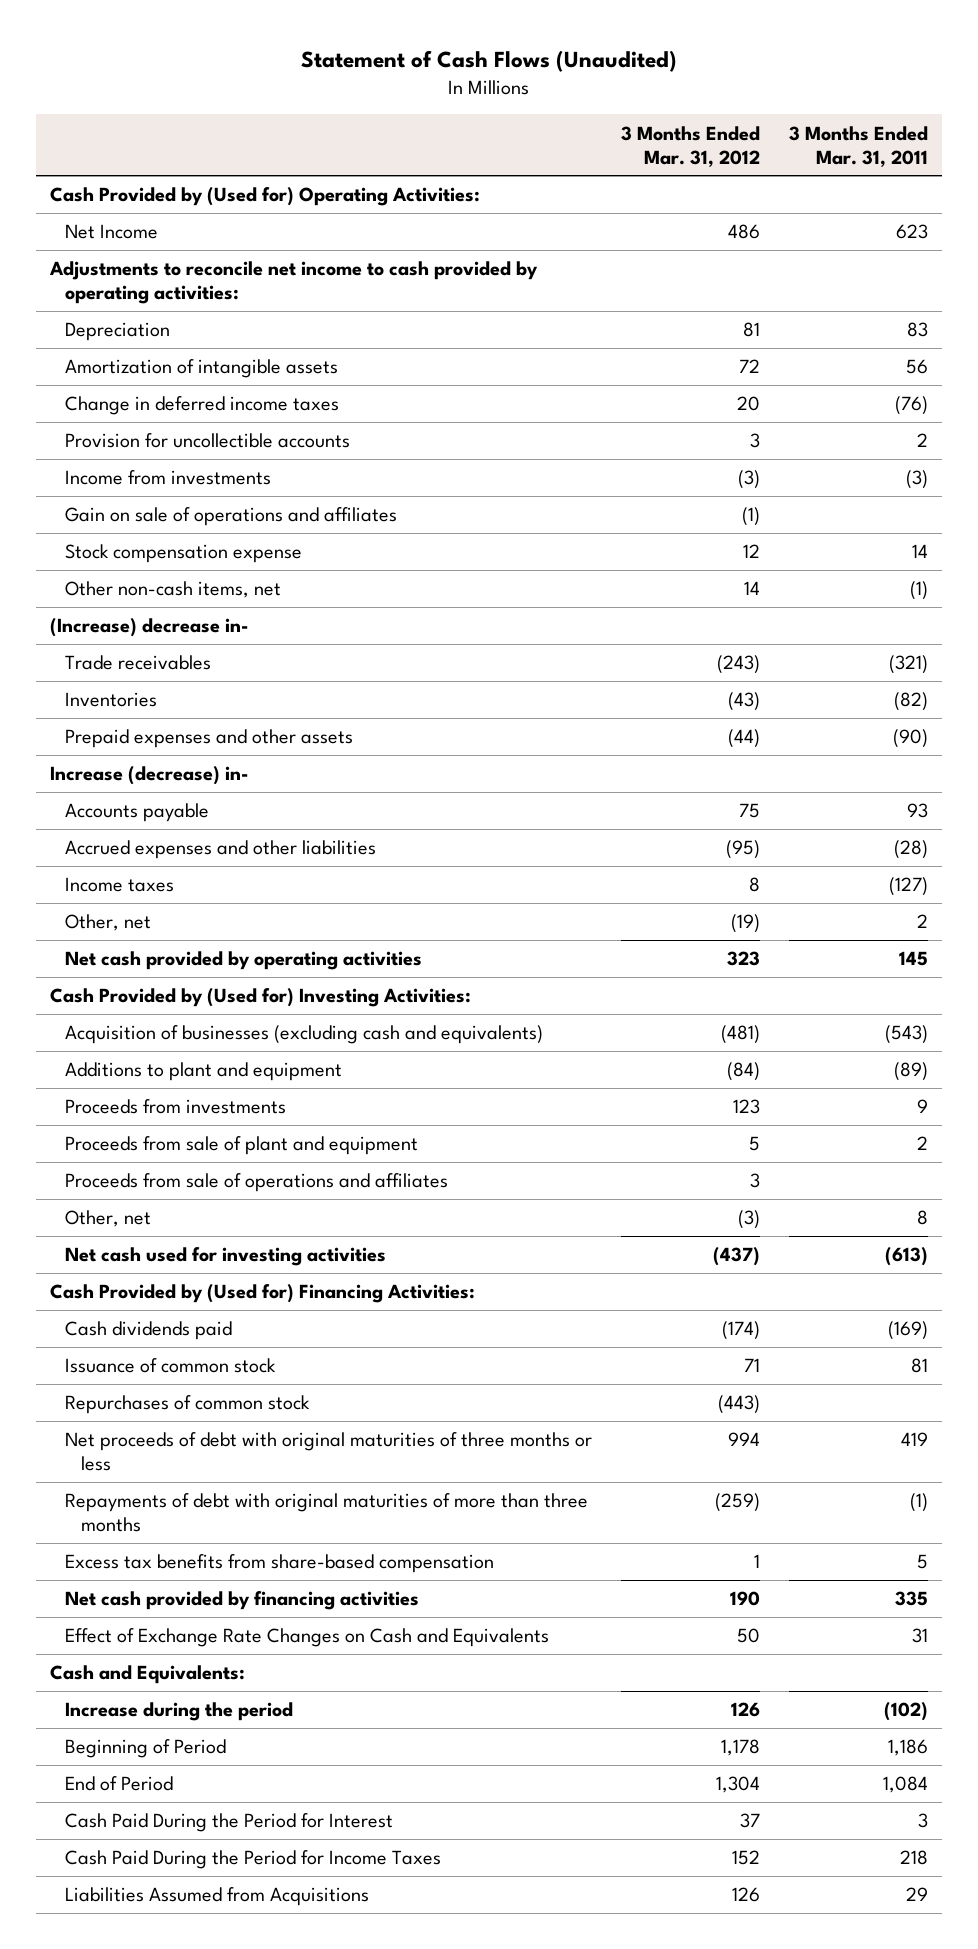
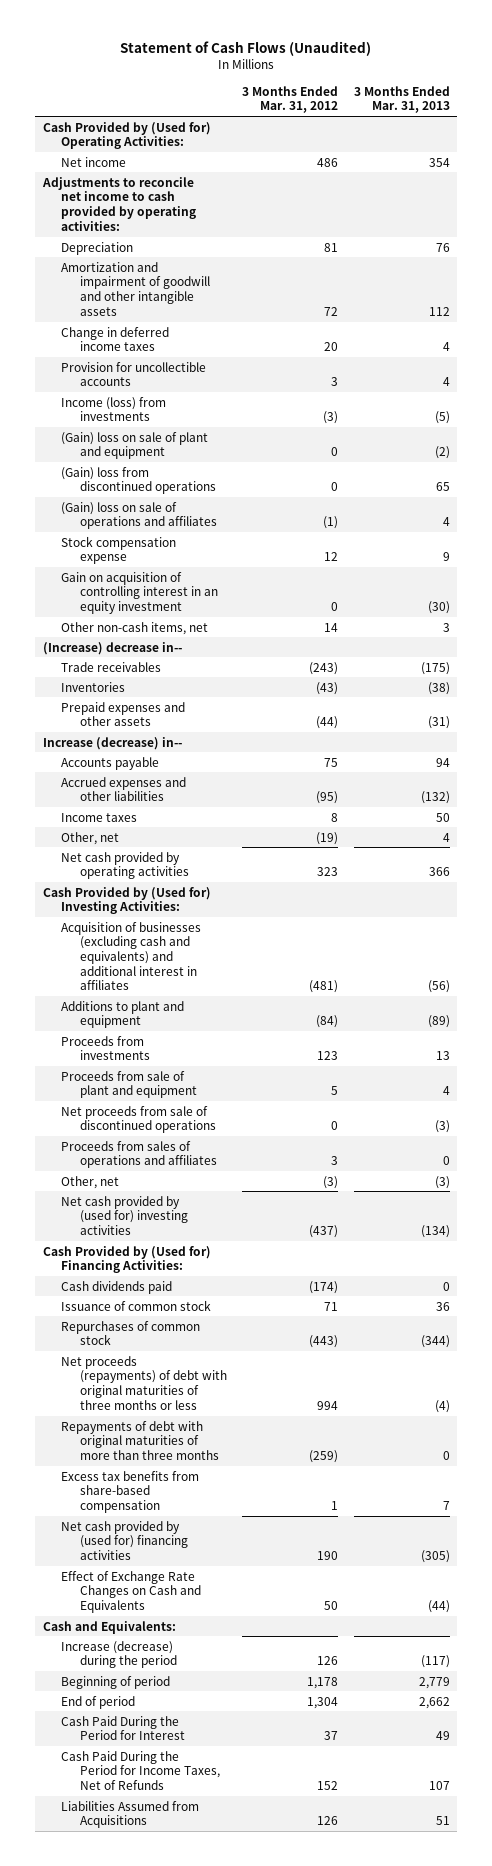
[789,125,929,167] 3 Months Ended Mar. 31, 2011 -> none
none -> [353,85,450,114] 3 Months Ended Mar. 31, 2013
[65,224,159,240] Net Income -> [61,156,127,167] Net income
[65,359,339,379] Amortization of intangible assets -> [61,261,211,316] Amortization and impairment of goodwill and other intangible assets
[65,470,272,486] Income from investments -> [61,396,167,422] Income (loss) from investments
none -> [61,431,209,460] (Gain) loss on sale of plant and equipment
none -> [61,466,217,495] (Gain) loss from discontinued operations
[65,507,398,527] Gain on sale of operations and affiliates -> [61,501,218,530] (Gain) loss on sale of operations and affiliates
none -> [61,571,219,614] Gain on acquisition of controlling interest in an equity investment
[50,618,250,638] (Increase) decrease in- -> [42,641,182,655] (Increase) decrease in--
[50,766,250,786] Increase (decrease) in- -> [42,736,182,750] Increase (decrease) in--
[65,1025,544,1045] Acquisition of businesses (excluding cash and equivalents) -> [61,921,202,991] Acquisition of businesses (excluding cash and equivalents) and additional interest in affiliates
none -> [61,1105,217,1134] Net proceeds from sale of discontinued operations
[65,1173,449,1193] Proceeds from sale of operations and affiliates -> [61,1140,218,1169] Proceeds from sales of operations and affiliates
[65,1247,387,1267] Net cash used for investing activities -> [61,1195,189,1235] Net cash provided by (used for) investing activities
[65,1432,593,1472] Net proceeds of debt with original maturities of three months or less -> [61,1355,228,1410] Net proceeds (repayments) of debt with original maturities of three months or less
[65,1591,420,1611] Net cash provided by financing activities -> [61,1520,189,1560] Net cash provided by (used for) financing activities
[65,1702,294,1722] Increase during the period -> [61,1640,178,1669] Increase (decrease) during the period
[65,1739,227,1759] Beginning of Period -> [61,1675,171,1689] Beginning of period
[65,1776,174,1792] End of Period -> [61,1695,136,1709] End of period
[65,1850,442,1870] Cash Paid During the Period for Income Taxes -> [61,1750,221,1790] Cash Paid During the Period for Income Taxes, Net of Refunds

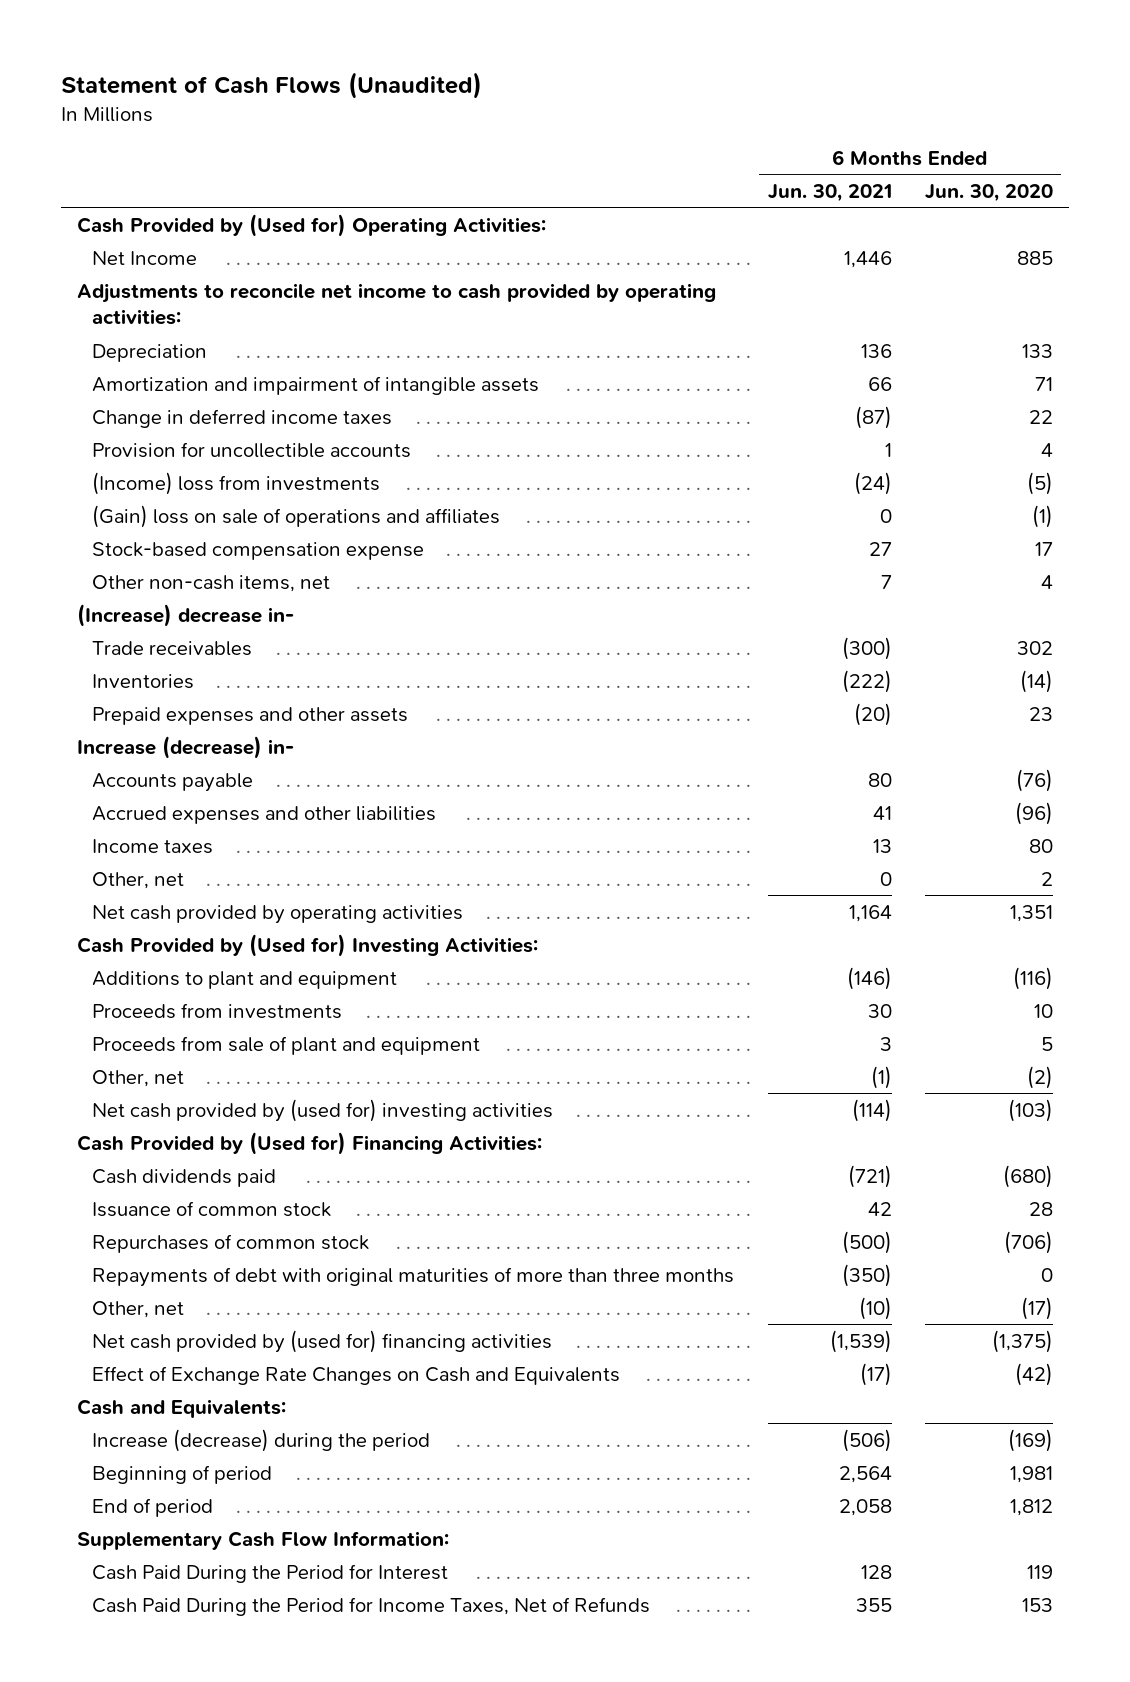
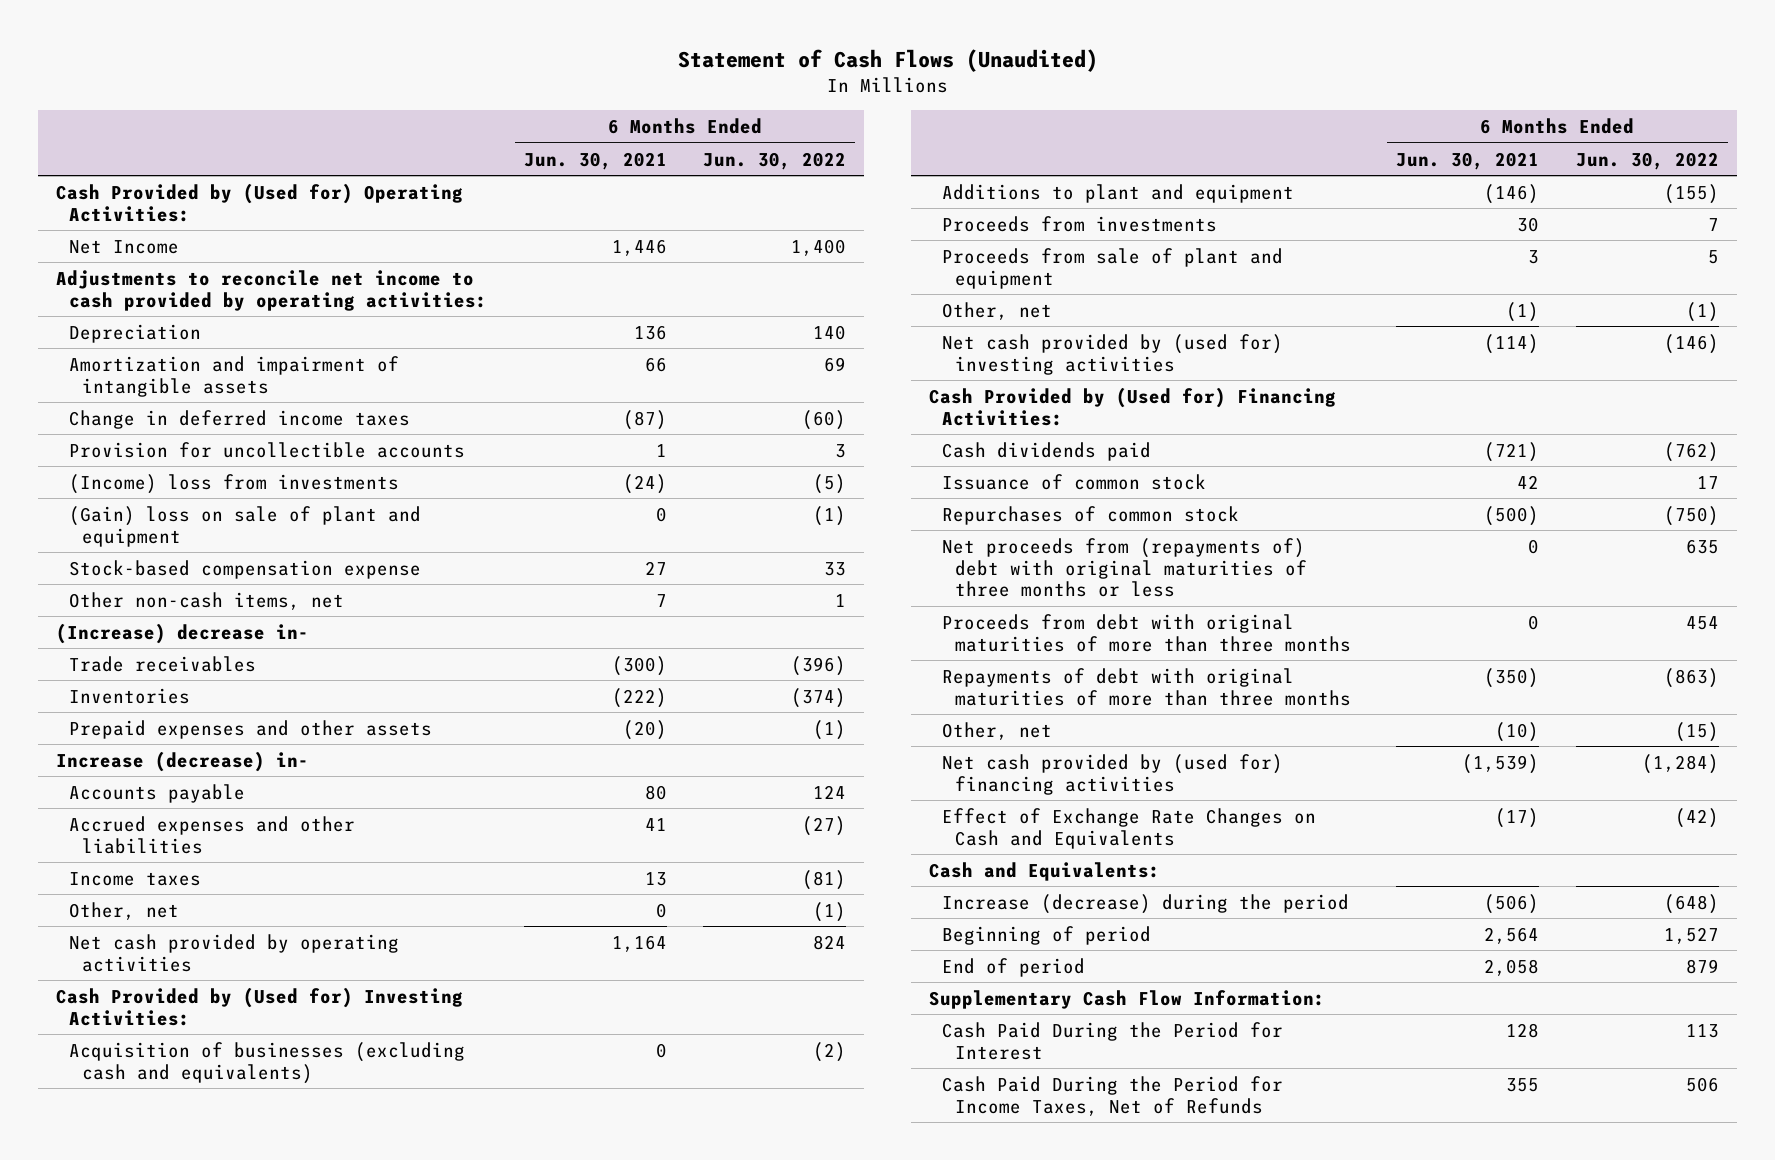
[924,183,1053,202] Jun. 30, 2020 -> none
none -> [703,151,847,170] Jun. 30, 2022
[92,504,501,528] (Gain) loss on sale of operations and affiliates -> [69,505,422,547] (Gain) loss on sale of plant and equipment
none -> [69,1041,466,1084] Acquisition of businesses (excluding cash and equivalents)
none -> [941,537,1307,598] Net proceeds from (repayments of) debt with original maturities of three months or less
none -> [941,613,1351,652] Proceeds from debt with original maturities of more than three months

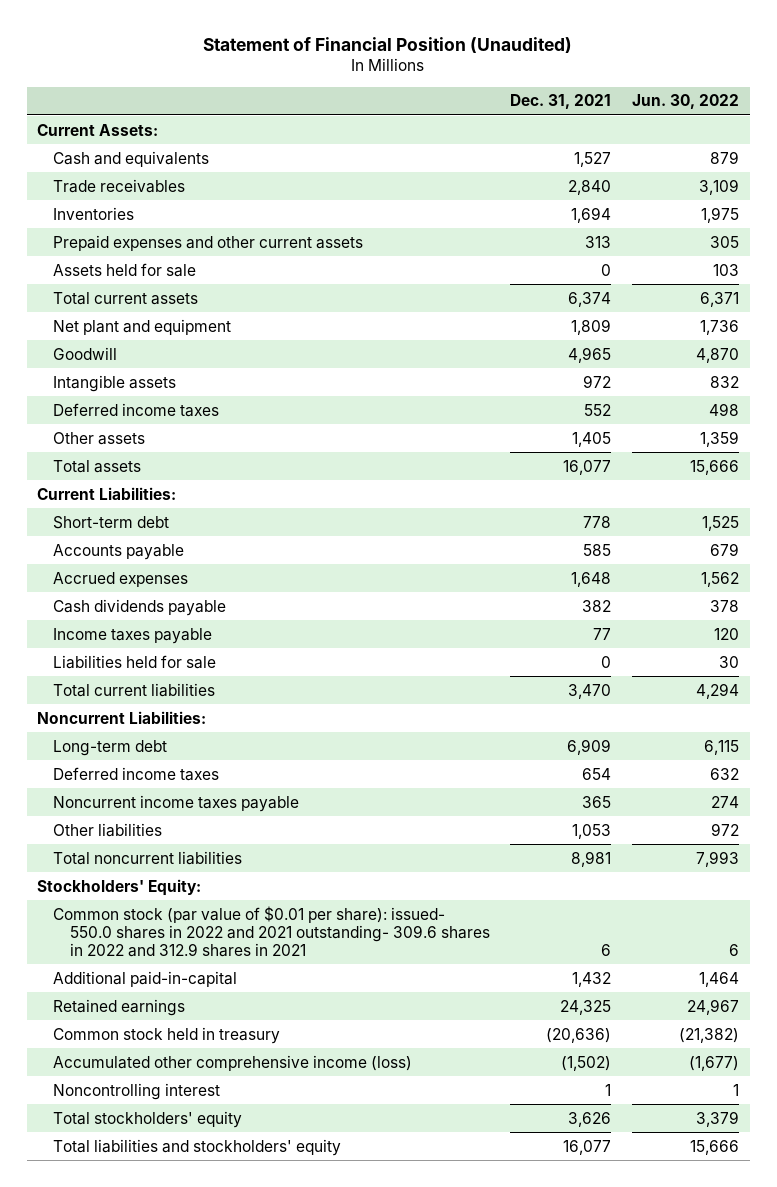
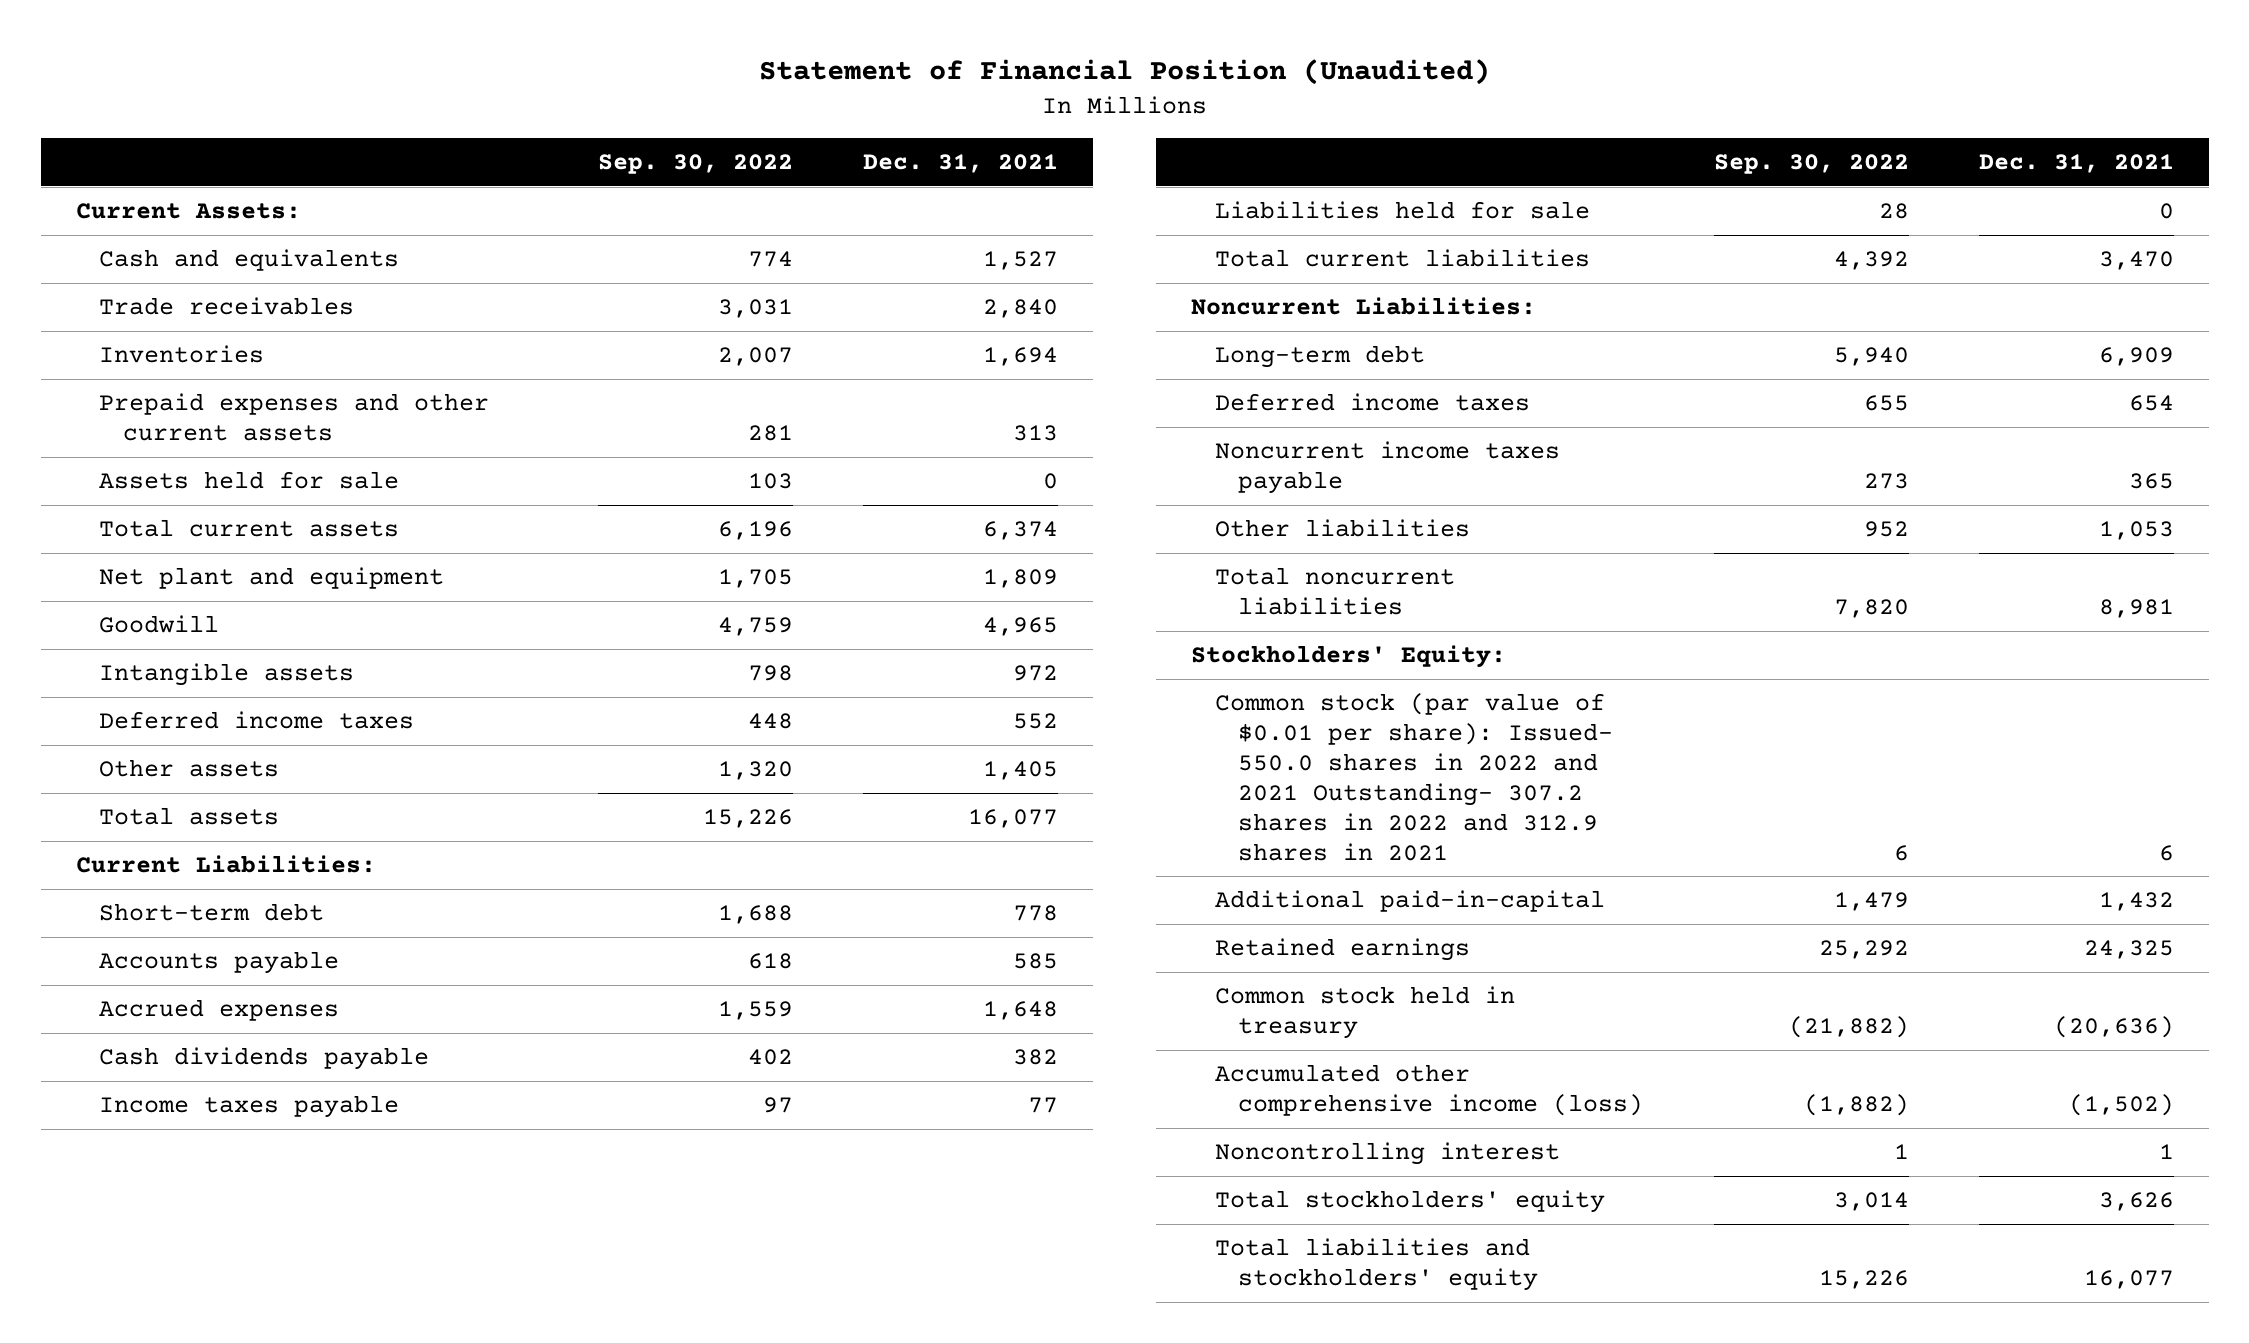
[632,94,740,110] Jun. 30, 2022 -> none
none -> [598,154,794,175] Sep. 30, 2022
[53,905,490,957] Common stock (par value of $0.01 per share): issued- 550.0 shares in 2022 and 2021 outstanding- 309.6 shares in 2022 and 312.9 shares in 2021 -> [1214,693,1614,861] Common stock (par value of $0.01 per share): Issued- 550.0 shares in 2022 and 2021 Outstanding- 307.2 shares in 2022 and 312.9 shares in 2021

